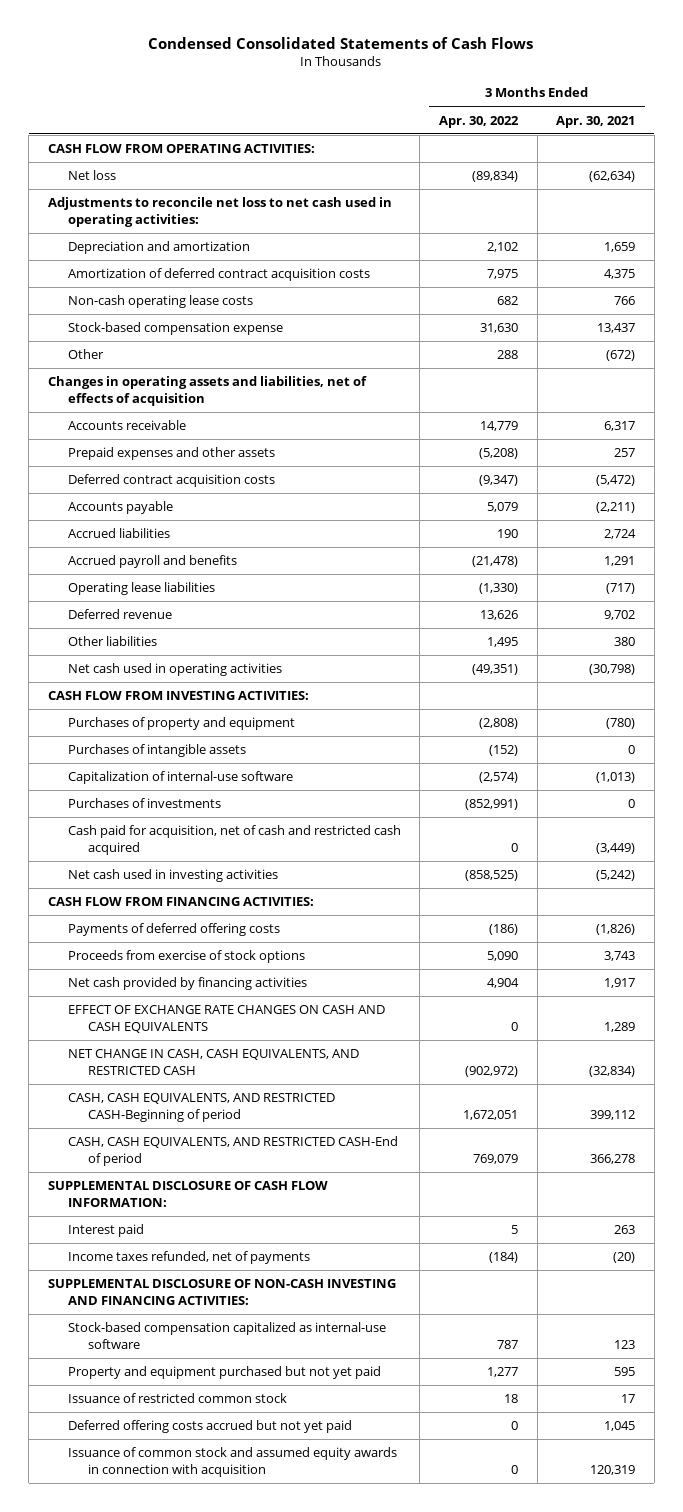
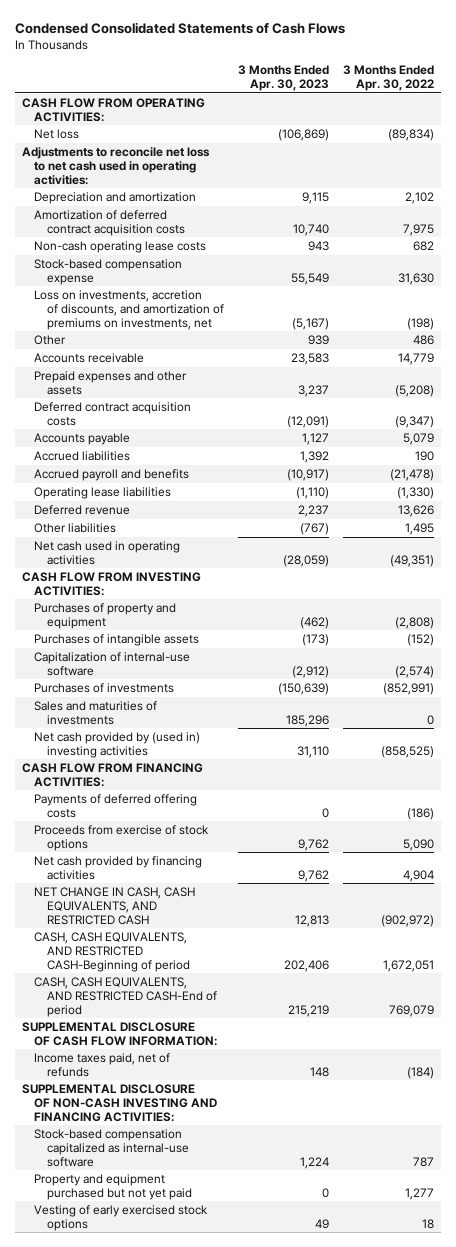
[556,115,636,128] Apr. 30, 2021 -> none
none -> [237,65,329,91] 3 Months Ended Apr. 30, 2023
[47,376,367,407] Changes in operating assets and liabilities, net of effects of acquisition -> none
none -> [34,290,224,330] Loss on investments, accretion of discounts, and amortization of premiums on investments, net
[496,350,518,360] 288 -> [413,335,435,346] 486
[67,825,401,856] Cash paid for acquisition, net of cash and restricted cash acquired -> none
none -> [34,701,158,725] Sales and maturities of investments
[67,869,278,883] Net cash used in investing activities -> [34,732,201,758] Net cash provided by (used in) investing activities
[67,1005,385,1034] EFFECT OF EXCHANGE RATE CHANGES ON CASH AND CASH EQUIVALENTS -> none
[67,1224,144,1238] Interest paid -> none
[67,1251,310,1265] Income taxes refunded, net of payments -> [34,1053,171,1077] Income taxes paid, net of refunds
[67,1420,352,1434] Deferred offering costs accrued but not yet paid -> none
[67,1447,397,1478] Issuance of common stock and assumed equity awards in connection with acquisition -> none
[67,1393,287,1404] Issuance of restricted common stock -> [34,1205,209,1231] Vesting of early exercised stock options

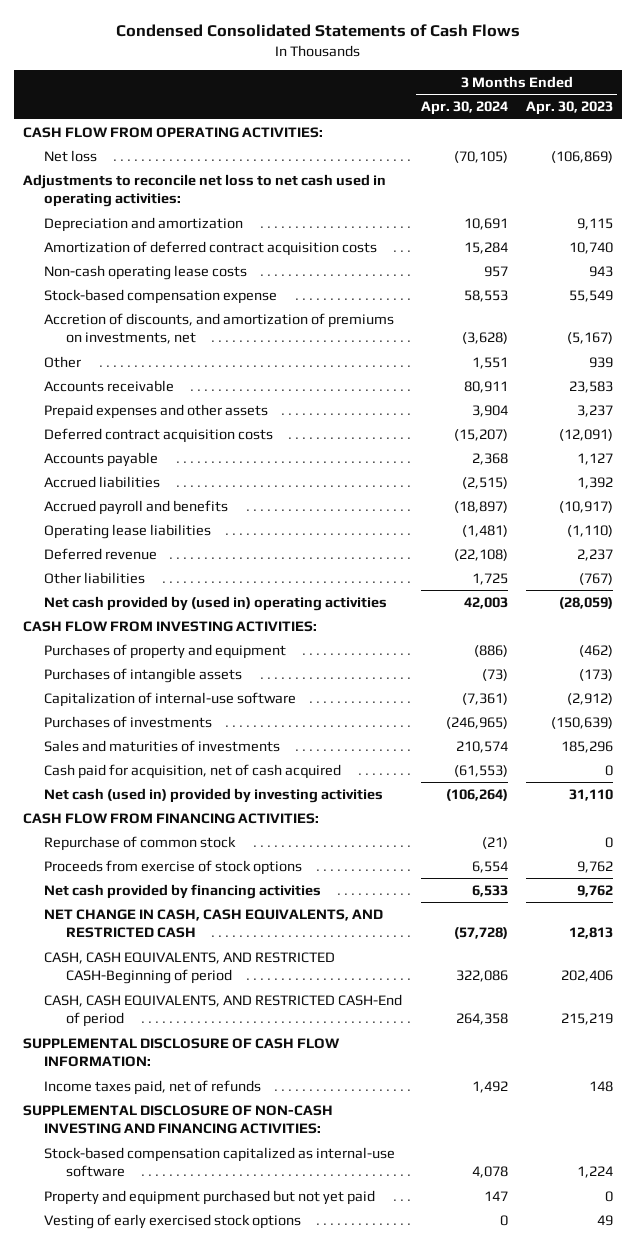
[343,65,435,91] 3 Months Ended Apr. 30, 2022 -> none
none -> [420,101,508,116] Apr. 30, 2024
[34,290,224,330] Loss on investments, accretion of discounts, and amortization of premiums on investments, net -> [44,312,395,345] Accretion of discounts, and amortization of premiums on investments, net
[34,541,181,565] Net cash used in operating activities -> [44,595,388,611] Net cash provided by (used in) operating activities
none -> [44,763,342,779] Cash paid for acquisition, net of cash acquired
[34,732,201,758] Net cash provided by (used in) investing activities -> [44,787,384,803] Net cash (used in) provided by investing activities
[34,794,198,818] Payments of deferred offering costs -> none
none -> [44,835,237,851] Repurchase of common stock

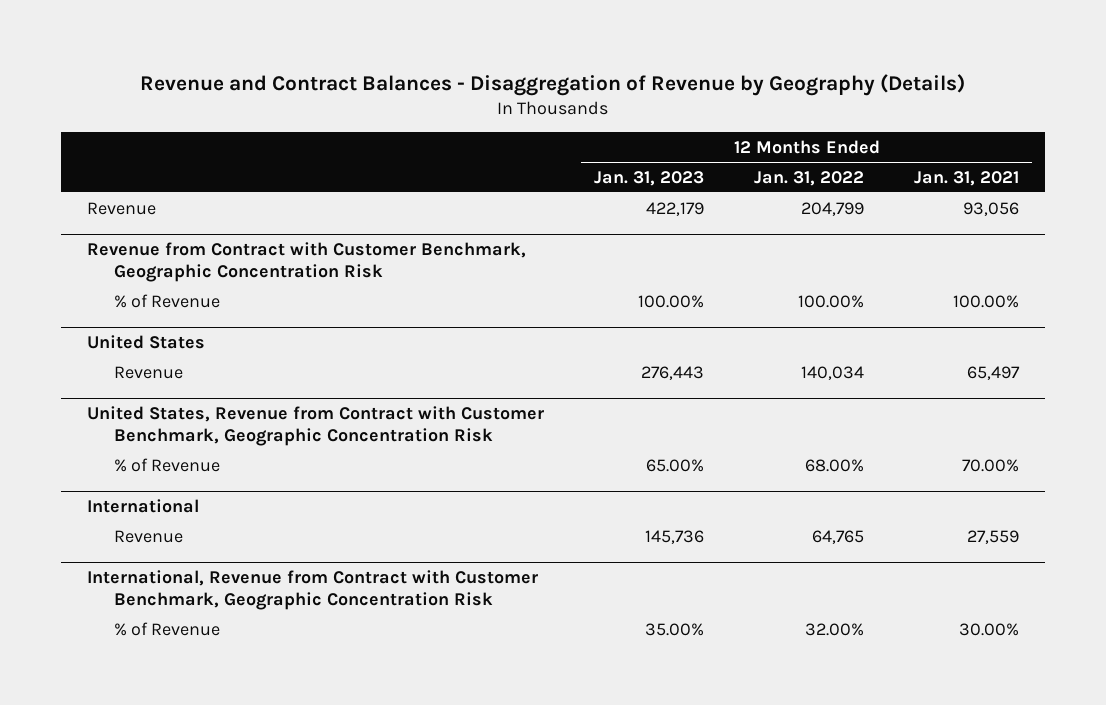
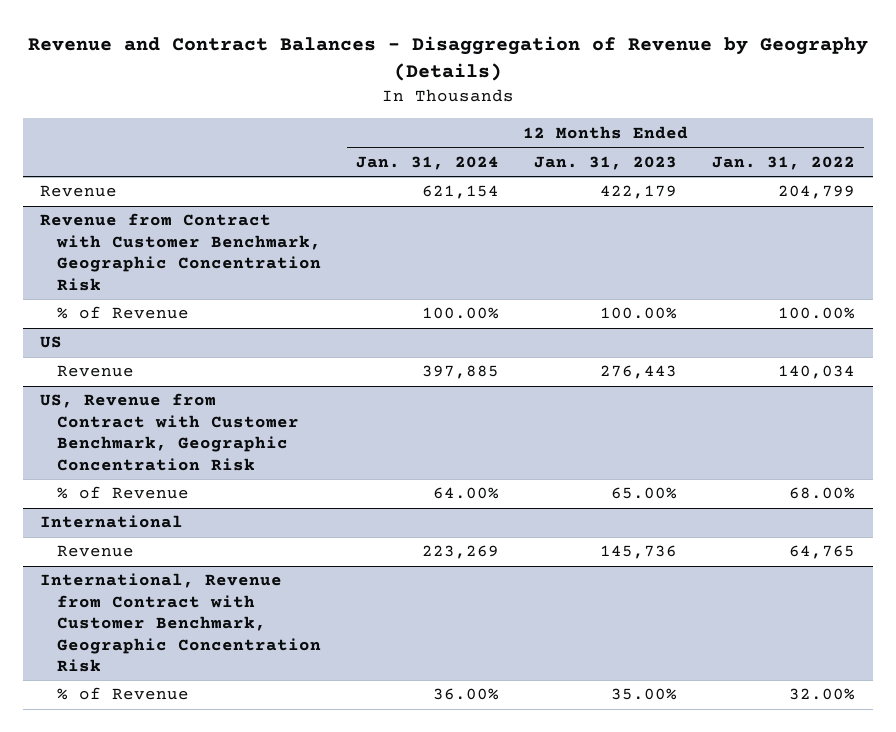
[914,170,1020,186] Jan. 31, 2021 -> none
none -> [356,155,500,170] Jan. 31, 2024
[86,334,205,349] United States -> [40,336,63,349] US
[86,405,544,446] United States, Revenue from Contract with Customer Benchmark, Geographic Concentration Risk -> [40,393,300,471] US, Revenue from Contract with Customer Benchmark, Geographic Concentration Risk

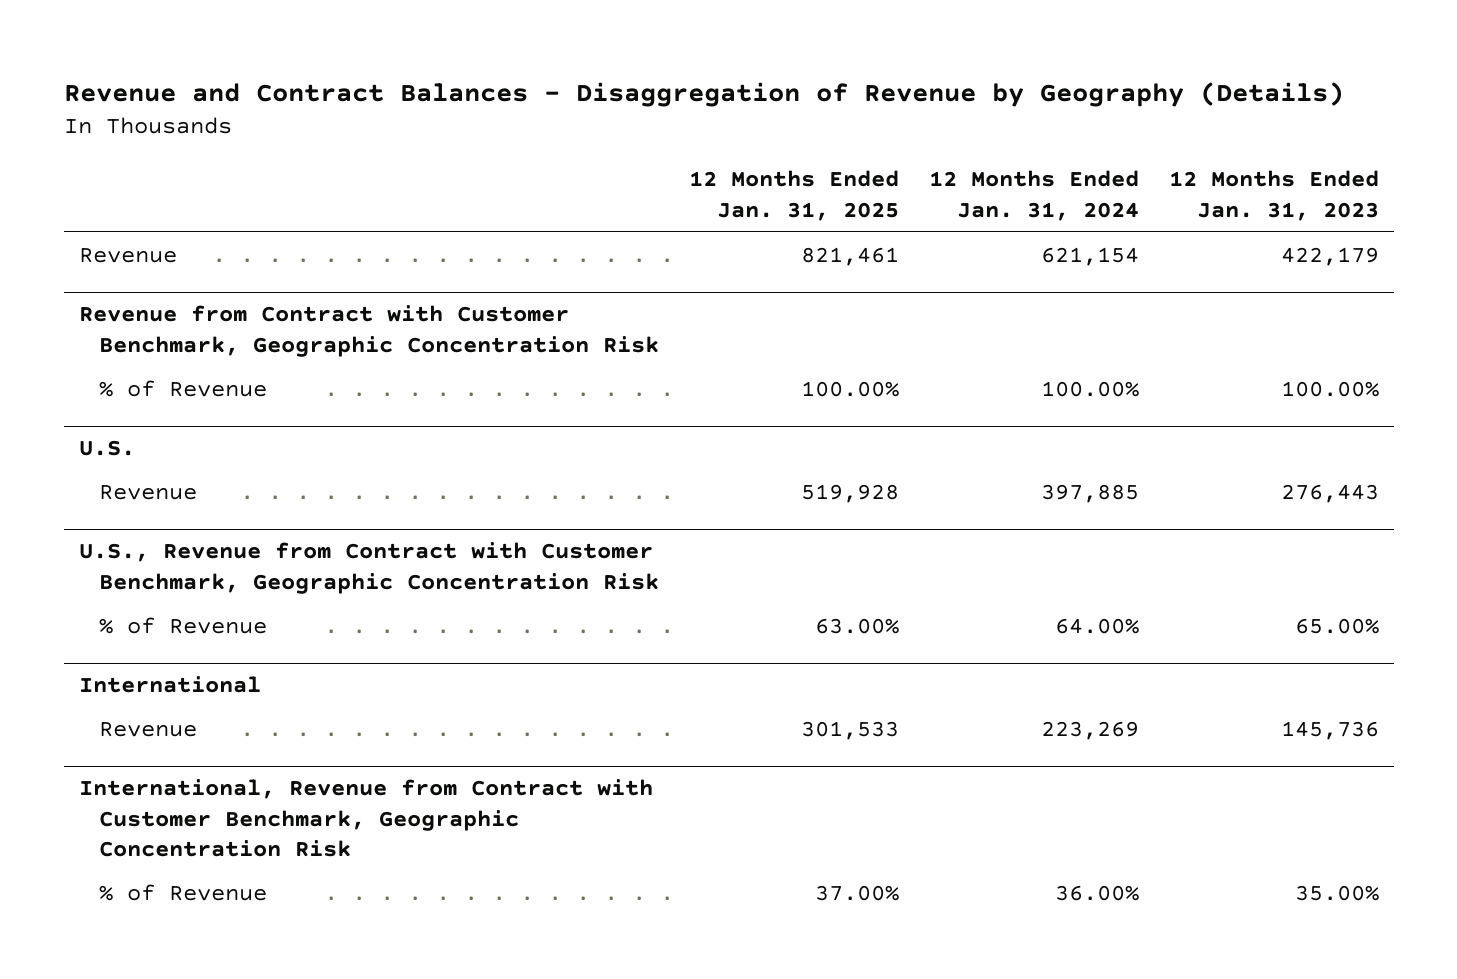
[712,155,856,170] Jan. 31, 2022 -> none
none -> [689,170,900,221] 12 Months Ended Jan. 31, 2025
[40,336,63,349] US -> [78,440,135,457] U.S.
[40,393,300,471] US, Revenue from Contract with Customer Benchmark, Geographic Concentration Risk -> [78,542,660,594] U.S., Revenue from Contract with Customer Benchmark, Geographic Concentration Risk

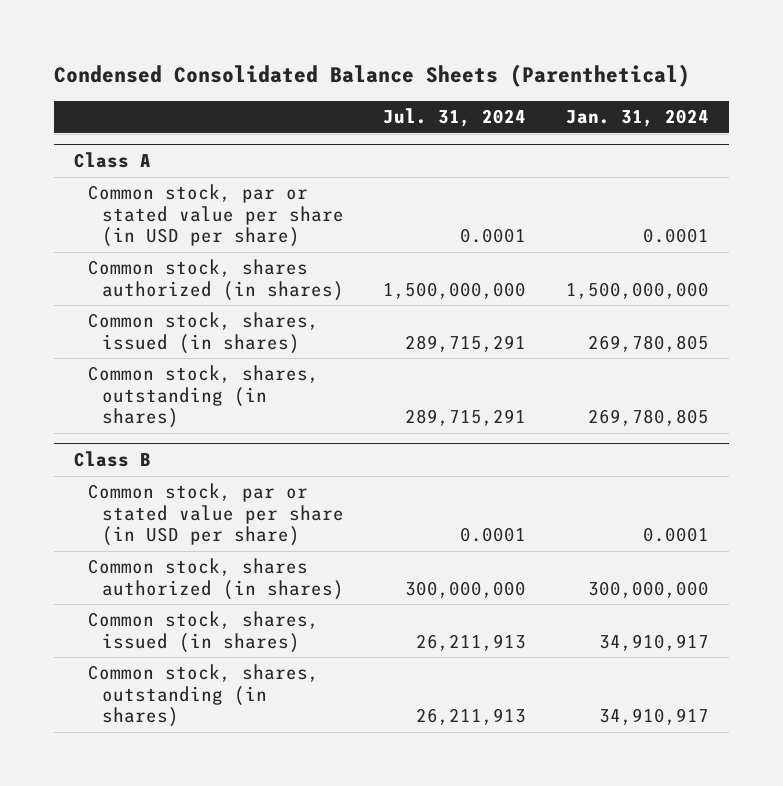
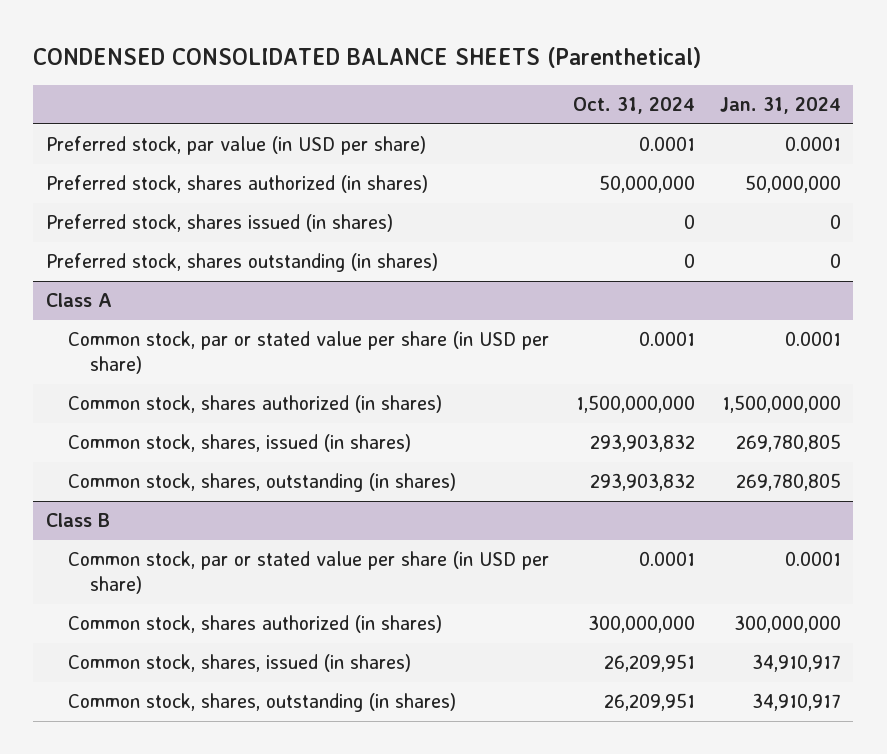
[53,64,690,88] Condensed Consolidated Balance Sheets (Parenthetical) -> [33,46,702,68] CONDENSED CONSOLIDATED BALANCE SHEETS (Parenthetical)
[383,108,527,128] Jul. 31, 2024 -> none
none -> [573,97,696,115] Oct. 31, 2024
none -> [45,136,426,156] Preferred stock, par value (in USD per share)
none -> [45,175,428,194] Preferred stock, shares authorized (in shares)
none -> [45,214,393,233] Preferred stock, shares issued (in shares)
none -> [45,253,438,273] Preferred stock, shares outstanding (in shares)

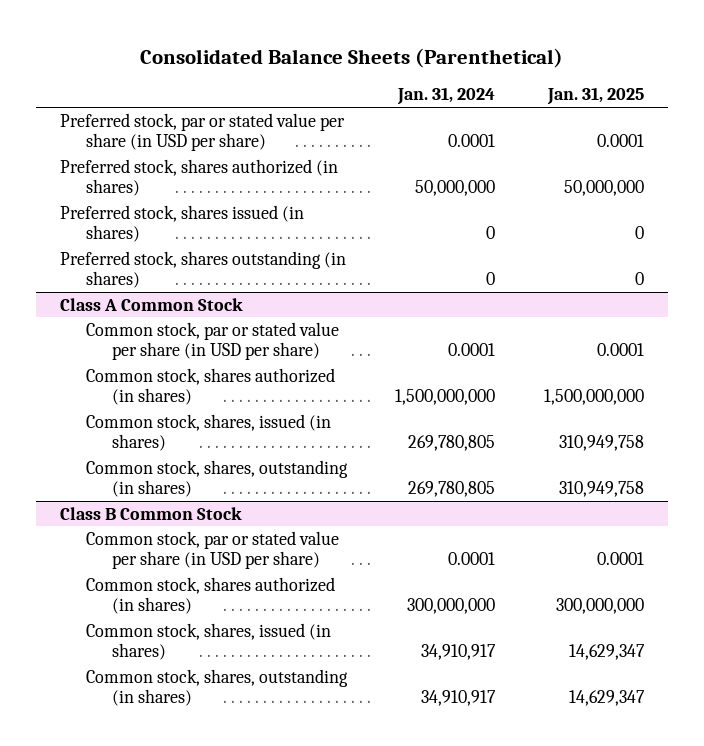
[33,46,702,68] CONDENSED CONSOLIDATED BALANCE SHEETS (Parenthetical) -> [140,47,564,68] Consolidated Balance Sheets (Parenthetical)
[573,97,696,115] Oct. 31, 2024 -> none
none -> [546,87,644,106] Jan. 31, 2025
[45,136,426,156] Preferred stock, par value (in USD per share) -> [60,112,346,152] Preferred stock, par or stated value per share (in USD per share)
[45,293,112,308] Class A -> [60,297,244,311] Class A Common Stock
[45,513,110,528] Class B -> [60,506,243,520] Class B Common Stock

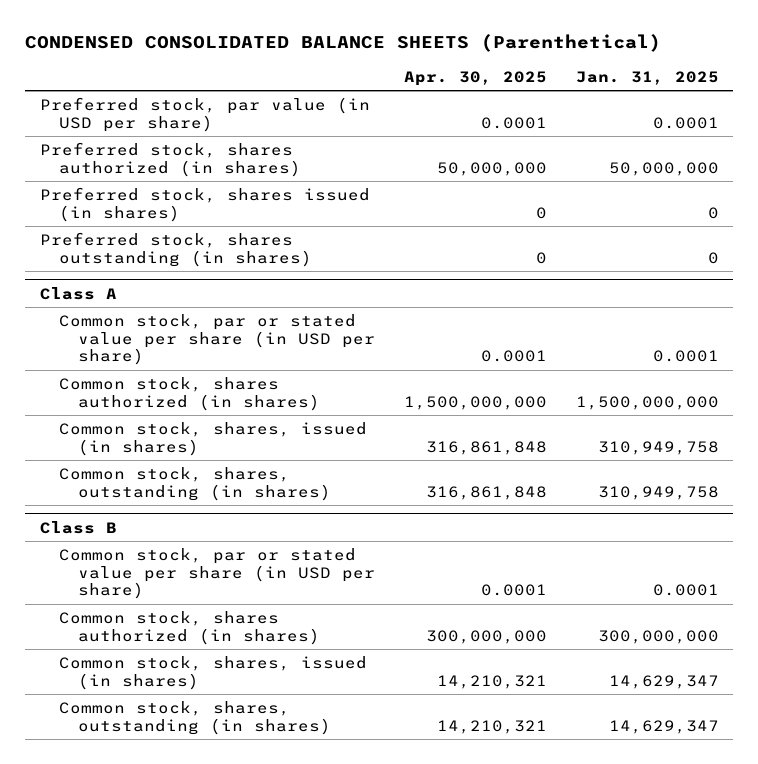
[140,47,564,68] Consolidated Balance Sheets (Parenthetical) -> [25,34,662,53] CONDENSED CONSOLIDATED BALANCE SHEETS (Parenthetical)
[397,87,496,106] Jan. 31, 2024 -> none
none -> [403,70,547,86] Apr. 30, 2025
[60,112,346,152] Preferred stock, par or stated value per share (in USD per share) -> [39,96,370,132] Preferred stock, par value (in USD per share)
[60,297,244,311] Class A Common Stock -> [39,286,117,300] Class A
[60,506,243,520] Class B Common Stock -> [39,520,117,534] Class B

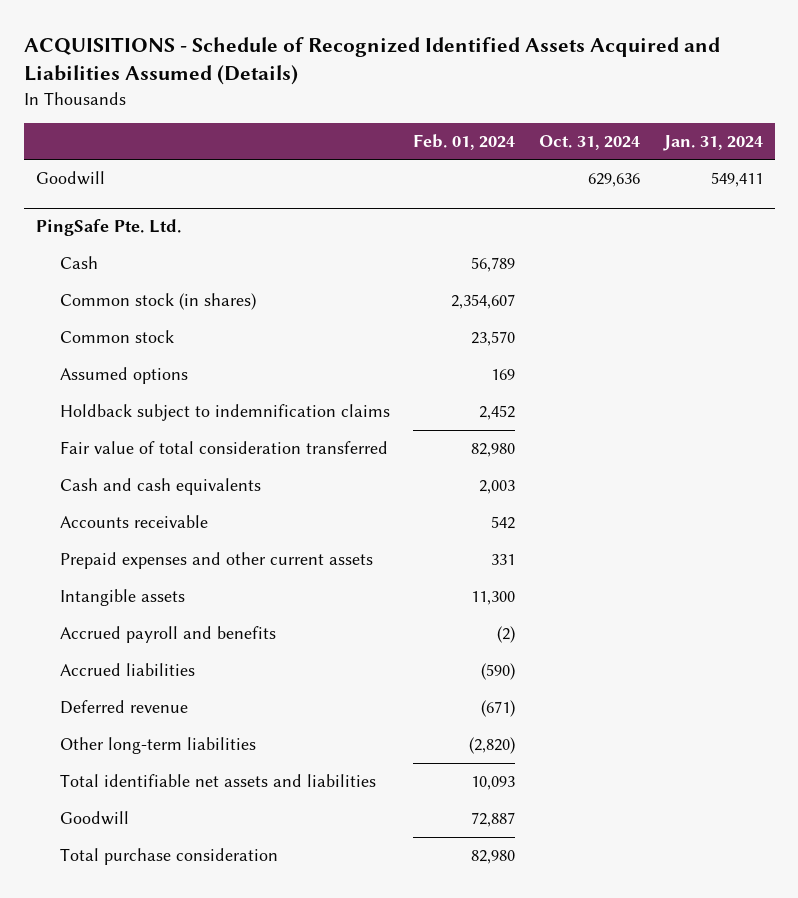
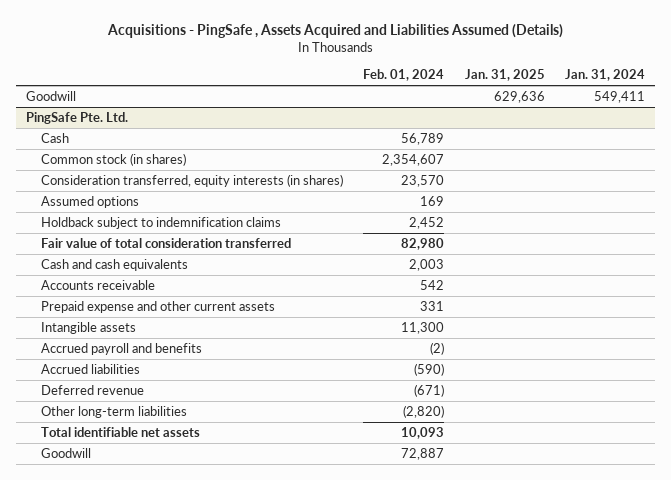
[23,36,720,86] ACQUISITIONS - Schedule of Recognized Identified Assets Acquired and Liabilities Assumed (Details) -> [106,24,563,39] Acquisitions - PingSafe , Assets Acquired and Liabilities Assumed (Details)
[539,134,641,150] Oct. 31, 2024 -> none
none -> [464,69,545,82] Jan. 31, 2025
[59,330,174,344] Common stock -> [40,173,343,187] Consideration transferred, equity interests (in shares)
[59,552,373,570] Prepaid expenses and other current assets -> [40,300,275,313] Prepaid expense and other current assets
[59,774,376,788] Total identifiable net assets and liabilities -> [40,426,200,437] Total identifiable net assets
[59,848,278,866] Total purchase consideration -> none

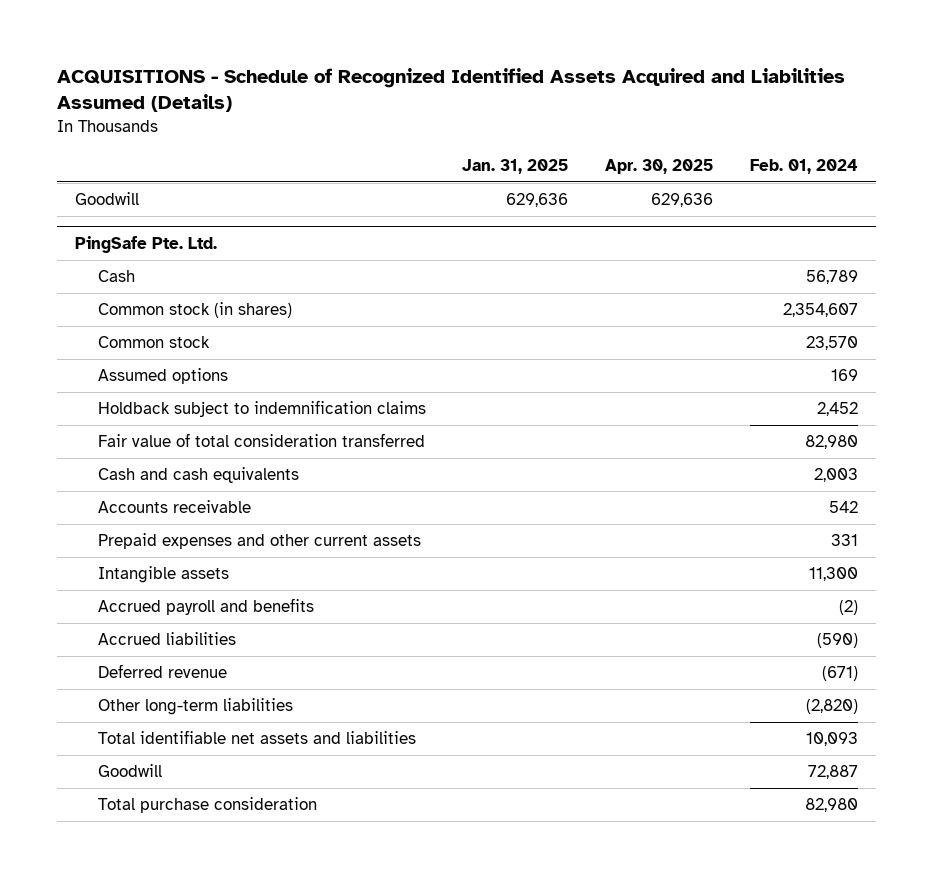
[106,24,563,39] Acquisitions - PingSafe , Assets Acquired and Liabilities Assumed (Details) -> [56,67,845,112] ACQUISITIONS - Schedule of Recognized Identified Assets Acquired and Liabilities Assumed (Details)
[565,69,646,82] Jan. 31, 2024 -> none
none -> [605,158,714,174] Apr. 30, 2025
[40,173,343,187] Consideration transferred, equity interests (in shares) -> [97,336,210,349] Common stock
[40,300,275,313] Prepaid expense and other current assets -> [97,533,421,550] Prepaid expenses and other current assets
[40,426,200,437] Total identifiable net assets -> [97,730,416,745] Total identifiable net assets and liabilities
none -> [97,797,317,814] Total purchase consideration

